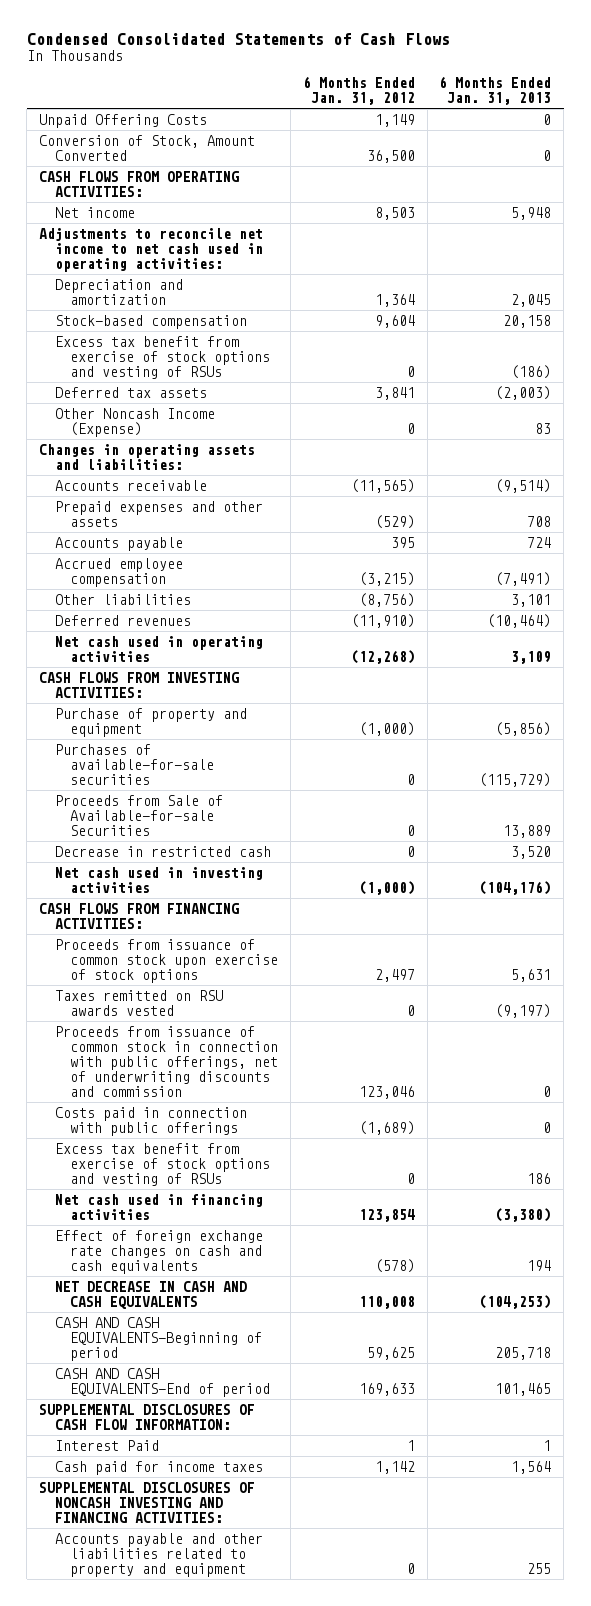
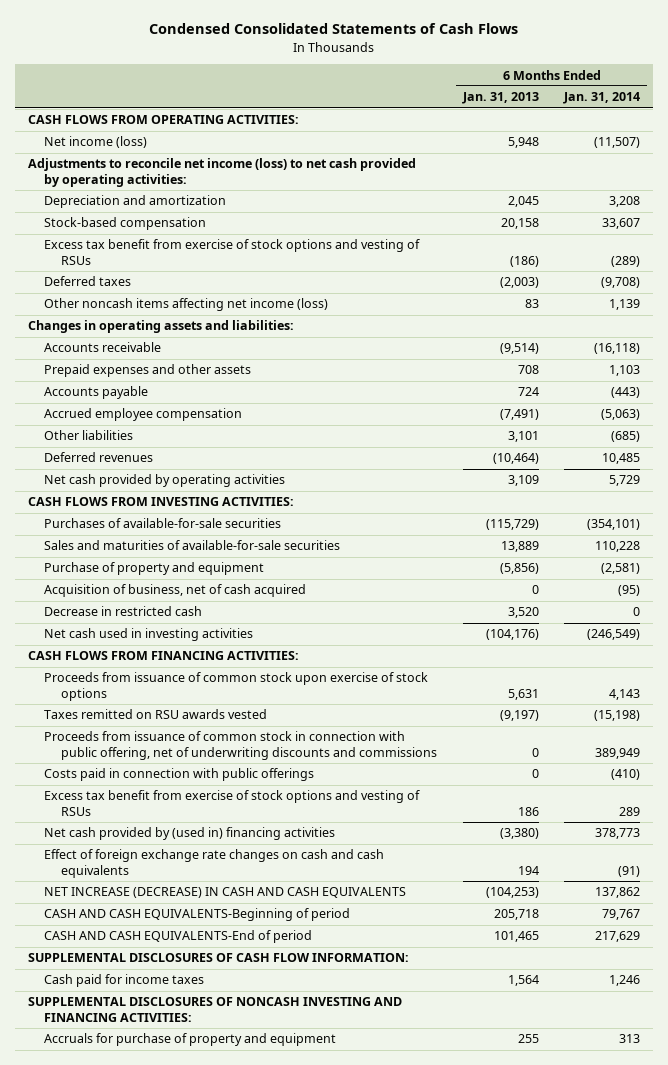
[302,76,415,106] 6 Months Ended Jan. 31, 2012 -> none
none -> [563,92,641,105] Jan. 31, 2014
[39,113,208,128] Unpaid Offering Costs -> none
[39,134,256,161] Conversion of Stock, Amount Converted -> none
[54,206,135,218] Net income -> [44,136,148,149] Net income (loss)
[39,227,264,273] Adjustments to reconcile net income to net cash used in operating activities: -> [27,158,416,187] Adjustments to reconcile net income (loss) to net cash provided by operating activities:
[54,386,207,398] Deferred tax assets -> [44,276,132,287] Deferred taxes
[54,407,215,437] Other Noncash Income (Expense) -> [44,298,329,312] Other noncash items affecting net income (loss)
[54,635,263,662] Net cash used in operating activities -> [44,474,286,488] Net cash provided by operating activities
[54,794,223,837] Proceeds from Sale of Available-for-sale Securities -> [44,540,341,551] Sales and maturities of available-for-sale securities
[54,707,247,737] Purchase of property and equipment -> [44,562,265,576] Purchase of property and equipment
none -> [44,584,307,598] Acquisition of business, net of cash acquired
[54,1025,278,1098] Proceeds from issuance of common stock in connection with public offerings, net of underwriting discounts and commission -> [44,731,438,760] Proceeds from issuance of common stock in connection with public offering, net of underwriting discounts and commissions
[54,1193,263,1220] Net cash used in financing activities -> [44,827,336,841] Net cash provided by (used in) financing activities
[54,1280,247,1309] NET DECREASE IN CASH AND CASH EQUIVALENTS -> [44,887,407,899] NET INCREASE (DECREASE) IN CASH AND CASH EQUIVALENTS
[54,1439,159,1451] Interest Paid -> none
[54,1532,263,1578] Accounts payable and other liabilities related to property and equipment -> [44,1033,337,1047] Accruals for purchase of property and equipment

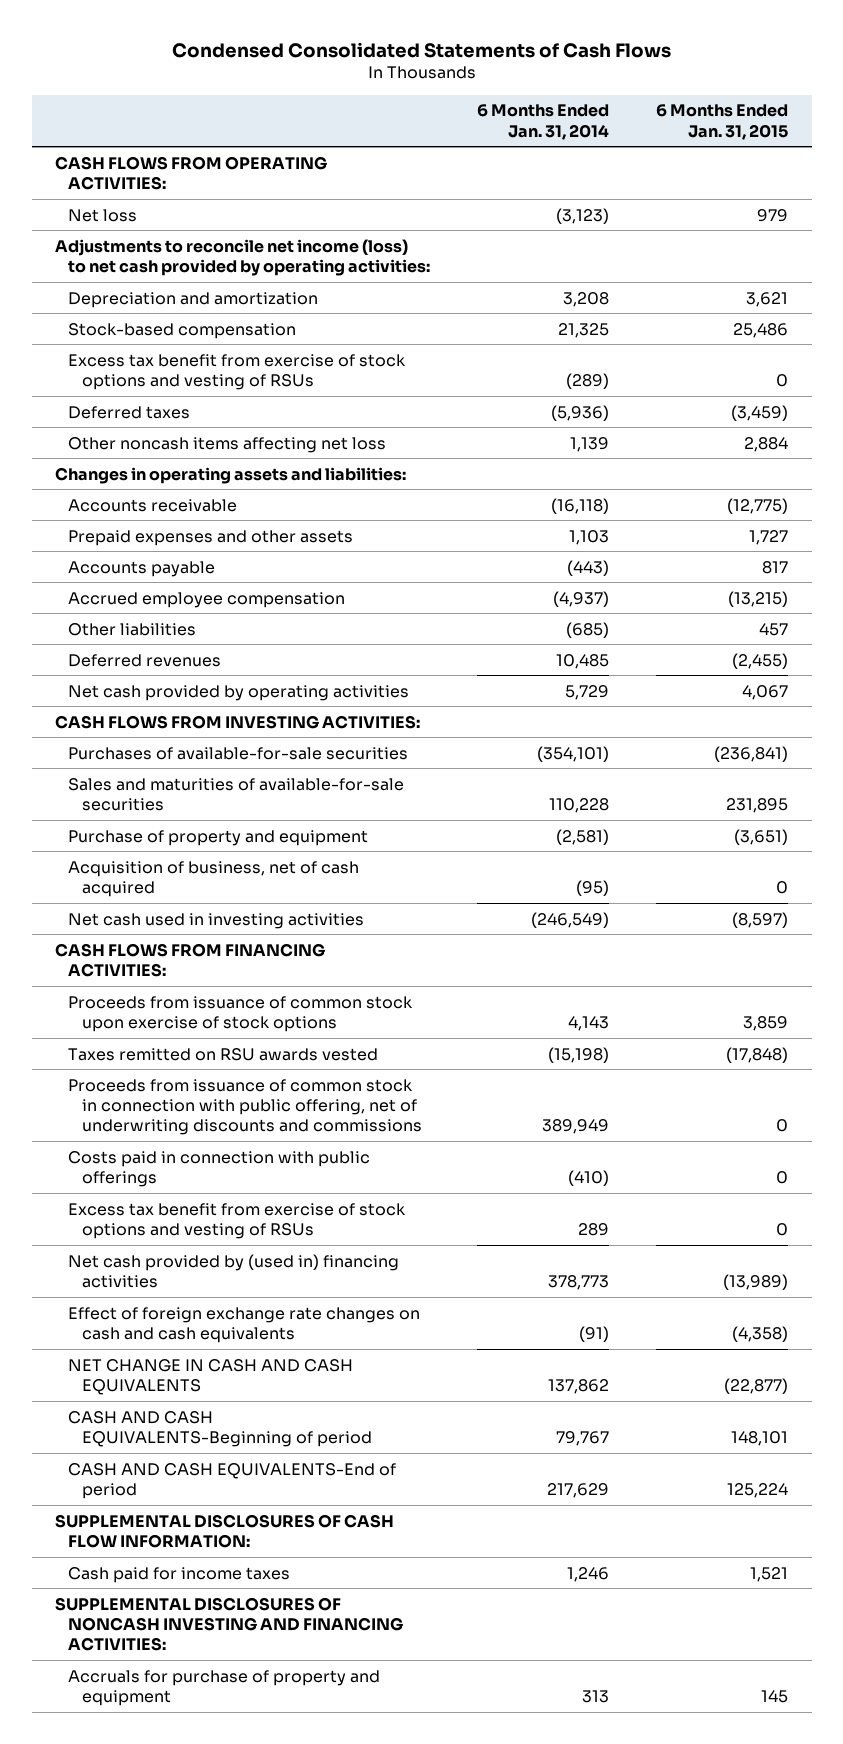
[461,92,539,105] Jan. 31, 2013 -> none
none -> [656,104,789,140] 6 Months Ended Jan. 31, 2015
[44,136,148,149] Net income (loss) -> [68,208,138,222] Net loss
[594,137,641,149] (11,507) -> [556,207,610,224] (3,123)
[602,218,641,230] 33,607 -> [558,322,610,338] 21,325
[601,277,641,289] (9,708) -> [551,404,610,421] (5,936)
[44,298,329,312] Other noncash items affecting net income (loss) -> [68,436,387,453] Other noncash items affecting net loss
[601,409,641,421] (5,063) -> [553,590,610,607] (4,937)
[44,606,203,617] Decrease in restricted cash -> none
[44,887,407,899] NET INCREASE (DECREASE) IN CASH AND CASH EQUIVALENTS -> [68,1358,354,1395] NET CHANGE IN CASH AND CASH EQUIVALENTS

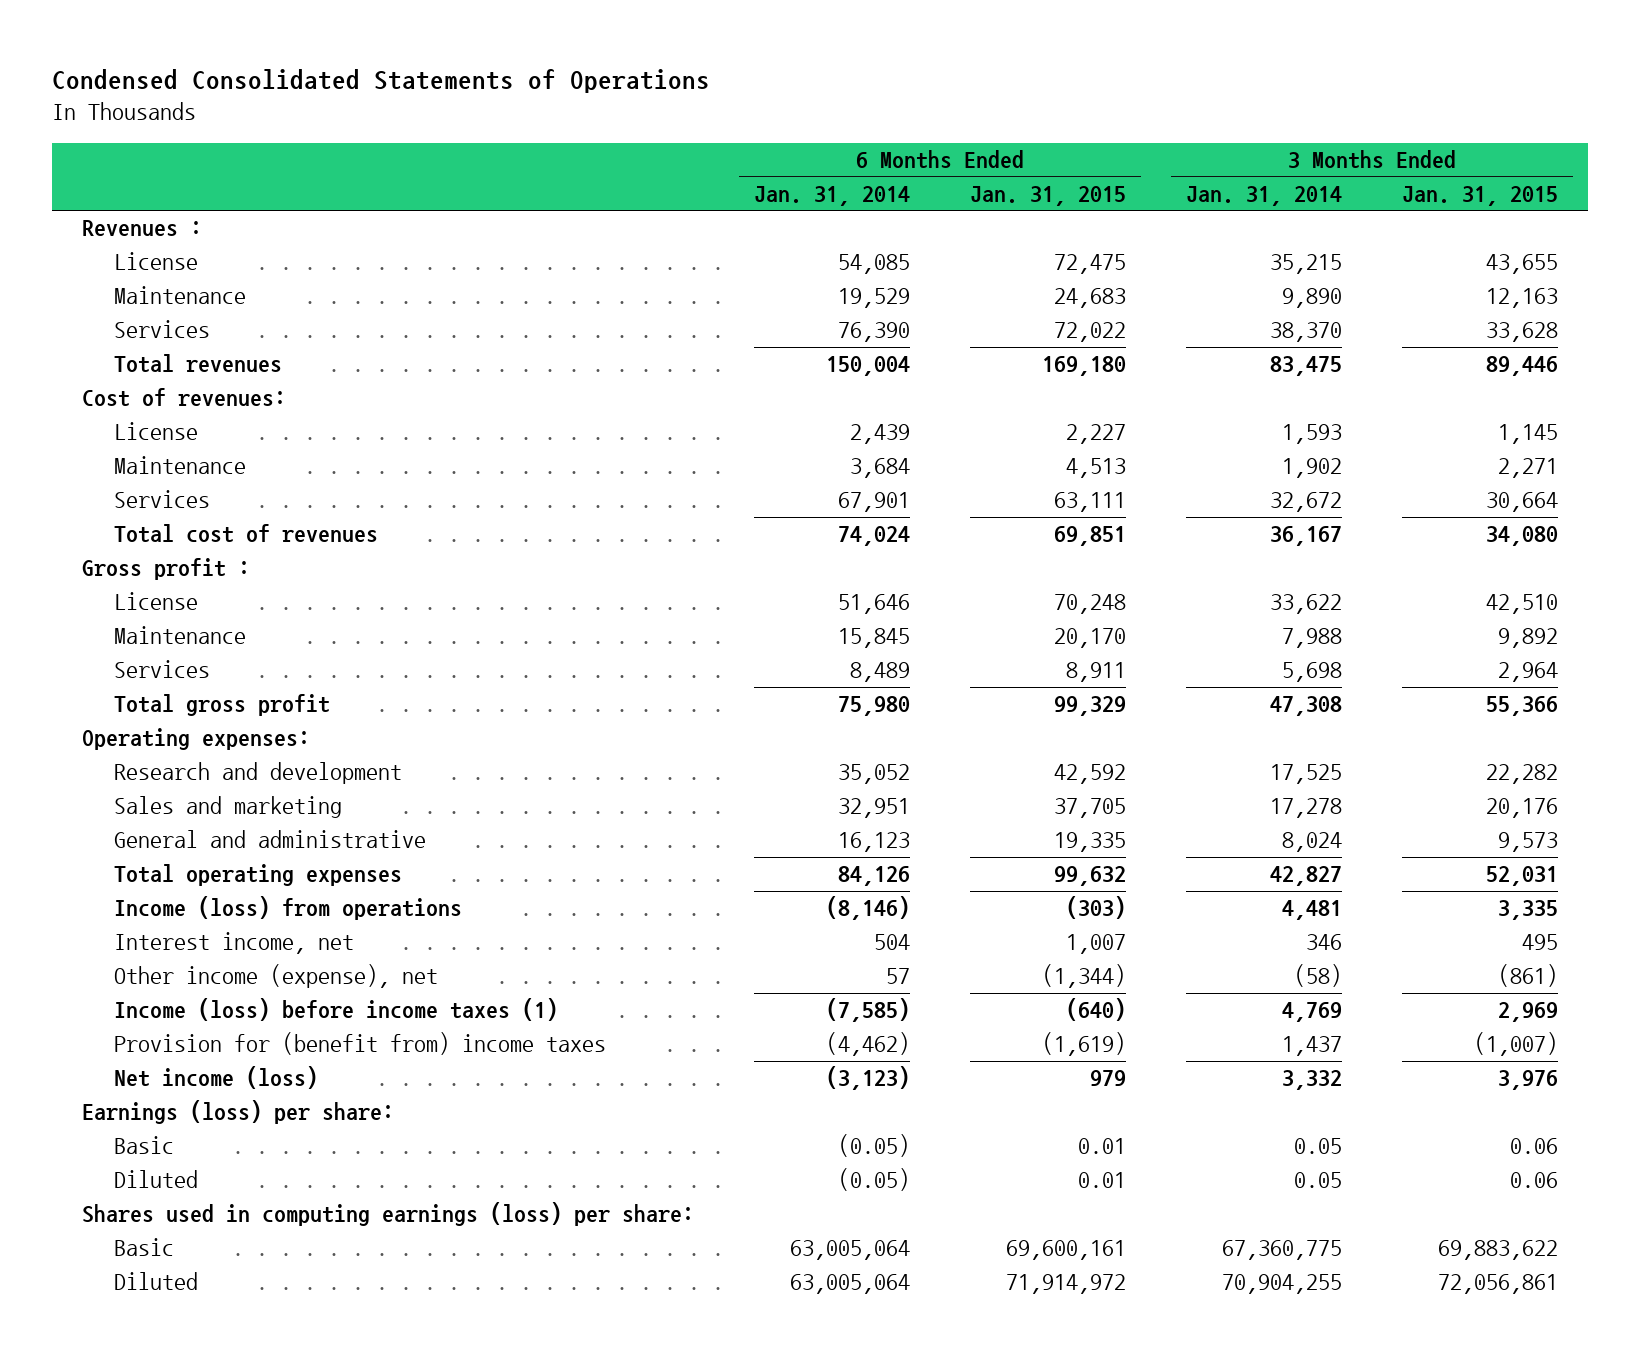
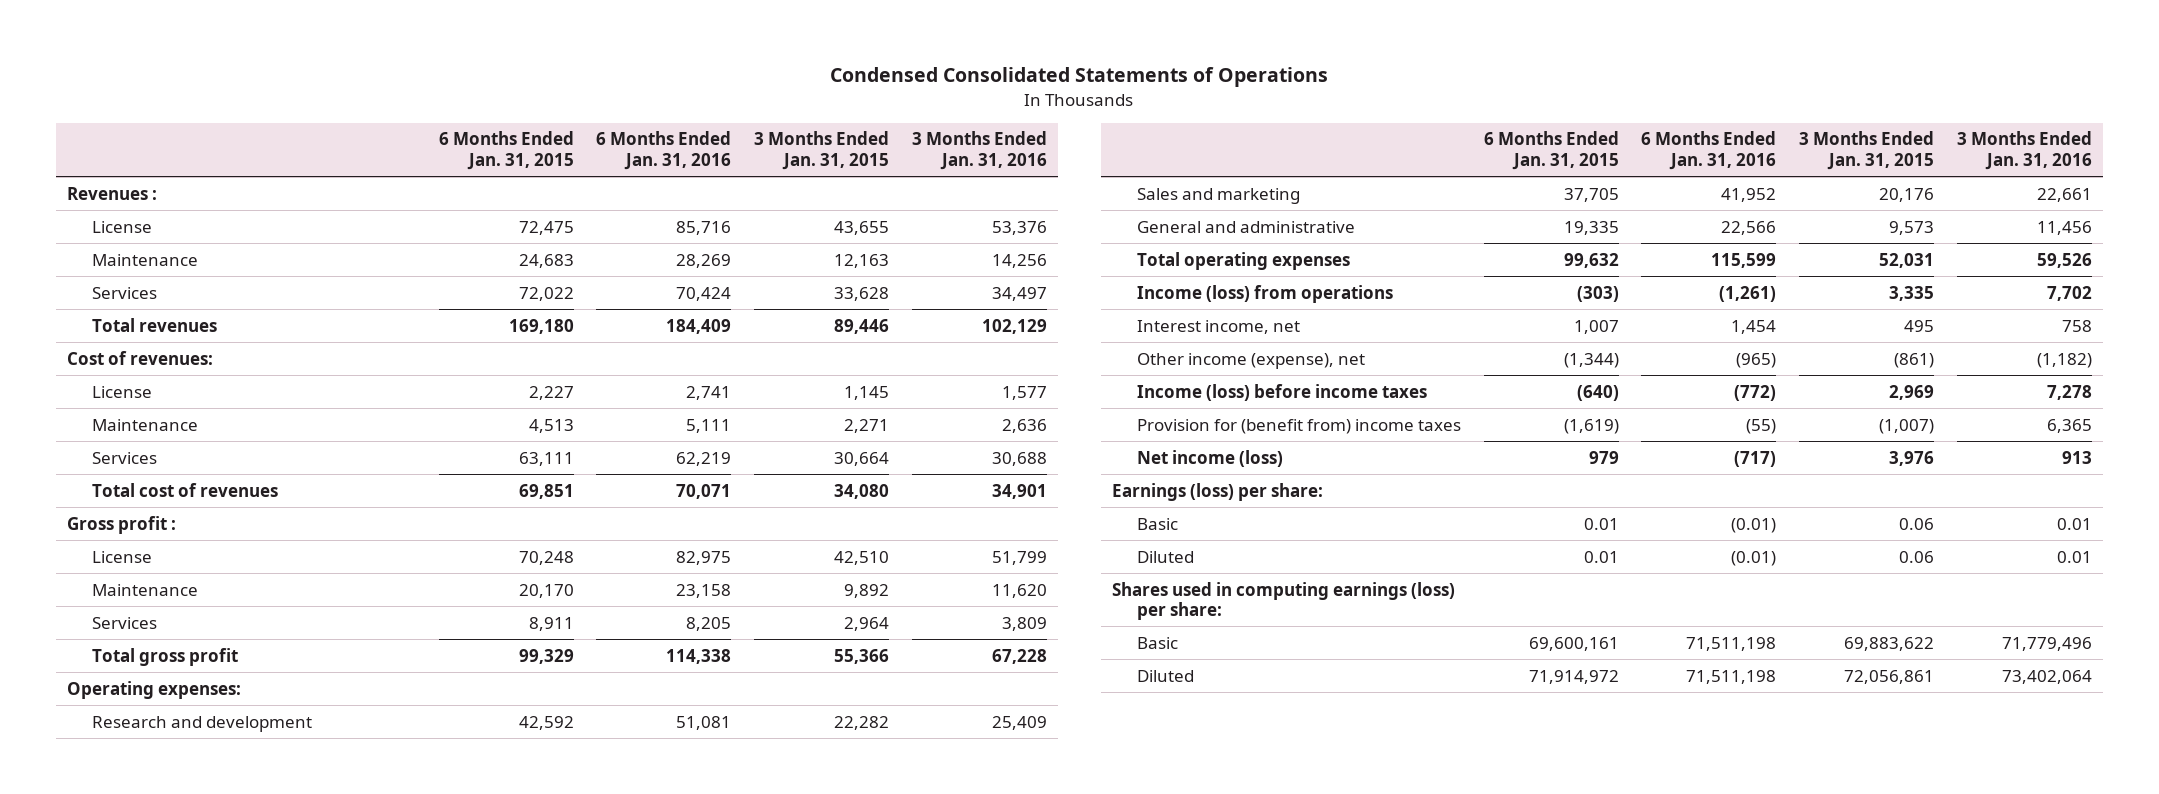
[753,185,910,206] Jan. 31, 2014 -> none
[1185,185,1342,206] Jan. 31, 2014 -> none
none -> [596,131,732,170] 6 Months Ended Jan. 31, 2016
none -> [911,131,1047,170] 3 Months Ended Jan. 31, 2016
[114,998,559,1022] Income (loss) before income taxes (1) -> [1136,383,1427,401] Income (loss) before income taxes

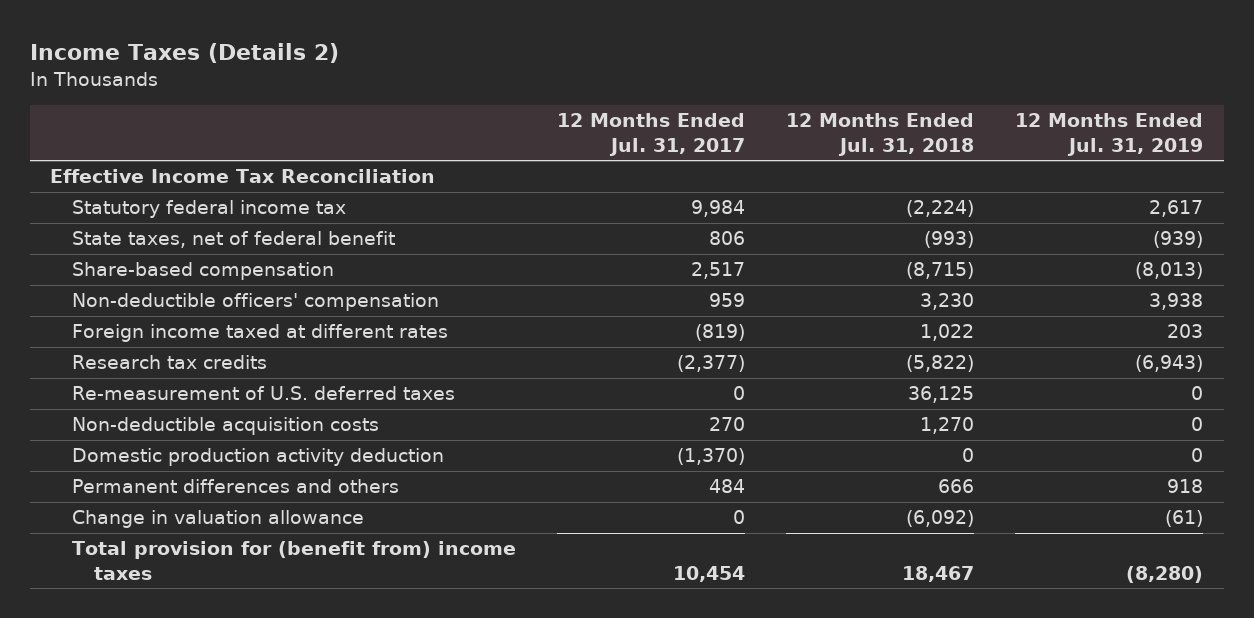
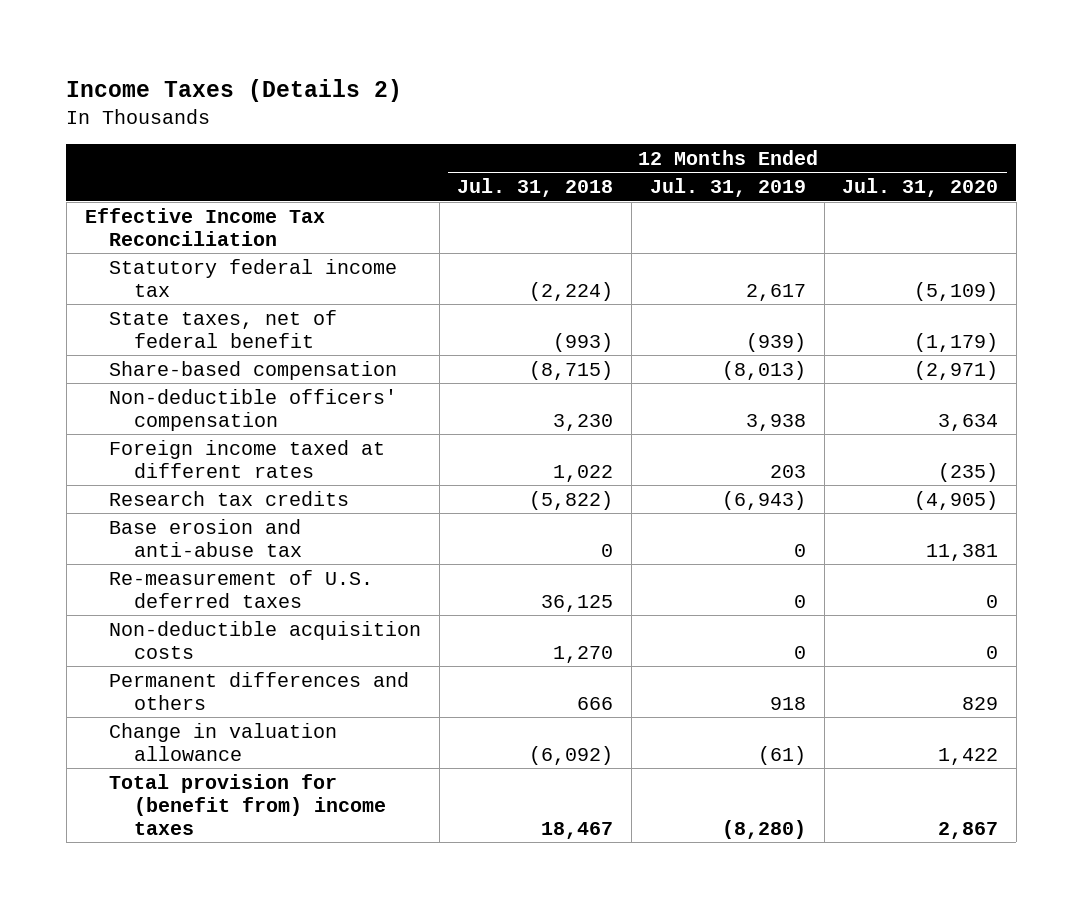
[557,113,746,156] 12 Months Ended Jul. 31, 2017 -> none
none -> [842,178,999,198] Jul. 31, 2020
none -> [109,518,302,557] Base erosion and anti-abuse tax
[72,448,445,467] Domestic production activity deduction -> none

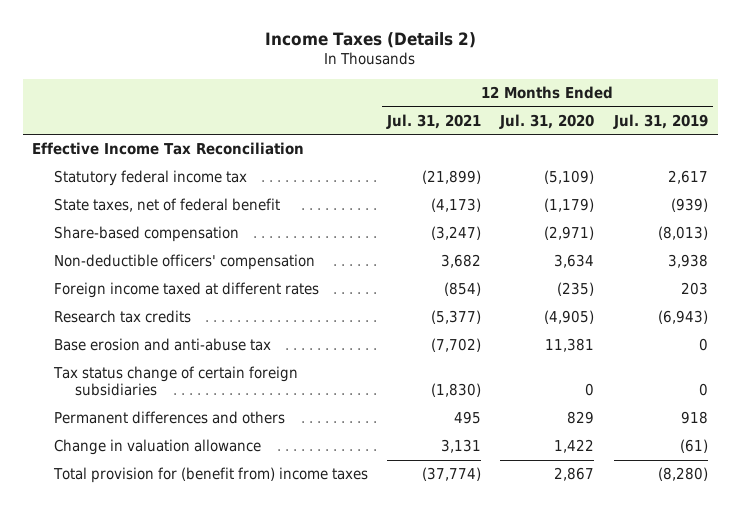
[457,178,614,198] Jul. 31, 2018 -> none
none -> [385,113,481,129] Jul. 31, 2021
[109,620,422,659] Non-deductible acquisition costs -> none
[109,569,374,608] Re-measurement of U.S. deferred taxes -> [52,366,298,397] Tax status change of certain foreign subsidiaries

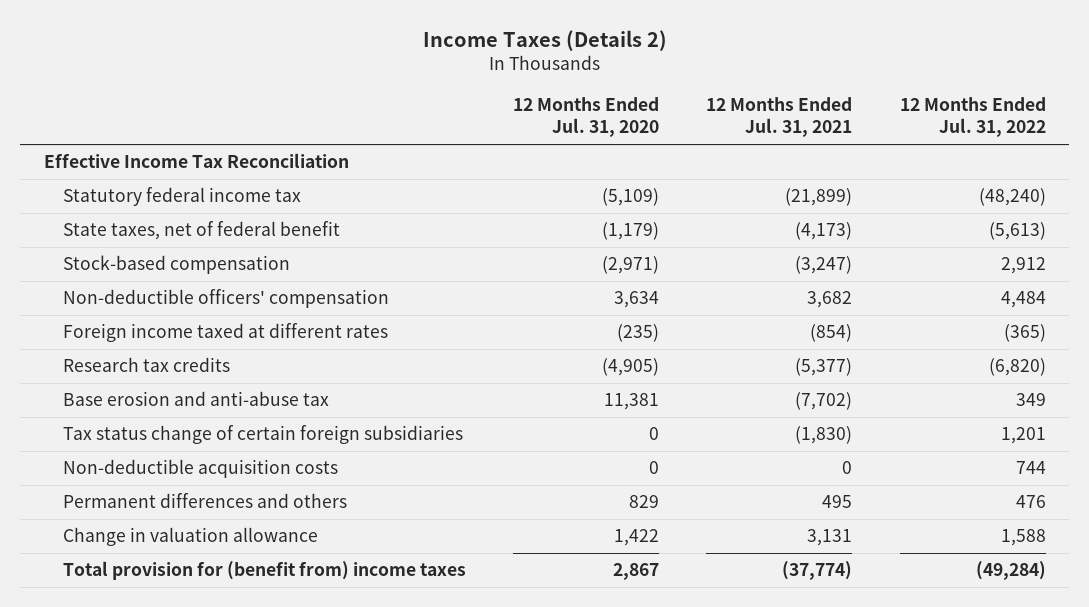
[612,113,708,129] Jul. 31, 2019 -> none
none -> [899,96,1046,138] 12 Months Ended Jul. 31, 2022
[53,226,239,243] Share-based compensation -> [62,255,290,275] Stock-based compensation
none -> [62,459,338,479] Non-deductible acquisition costs

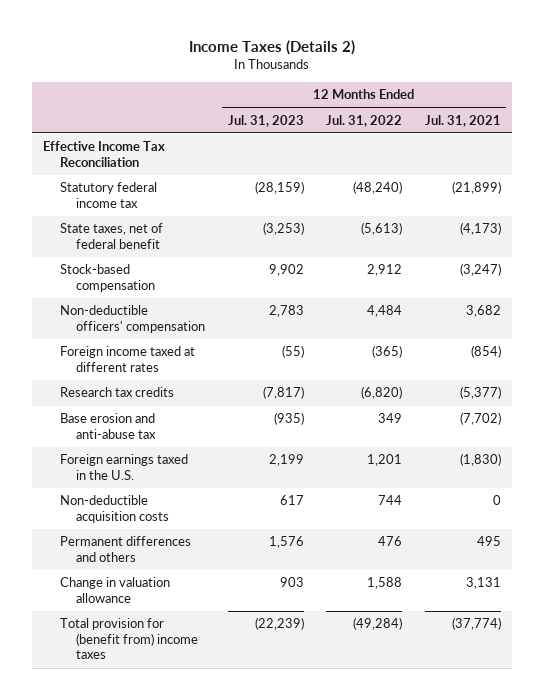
[513,96,660,138] 12 Months Ended Jul. 31, 2020 -> none
none -> [227,114,304,127] Jul. 31, 2023
[62,425,463,445] Tax status change of certain foreign subsidiaries -> [59,454,188,480] Foreign earnings taxed in the U.S.

